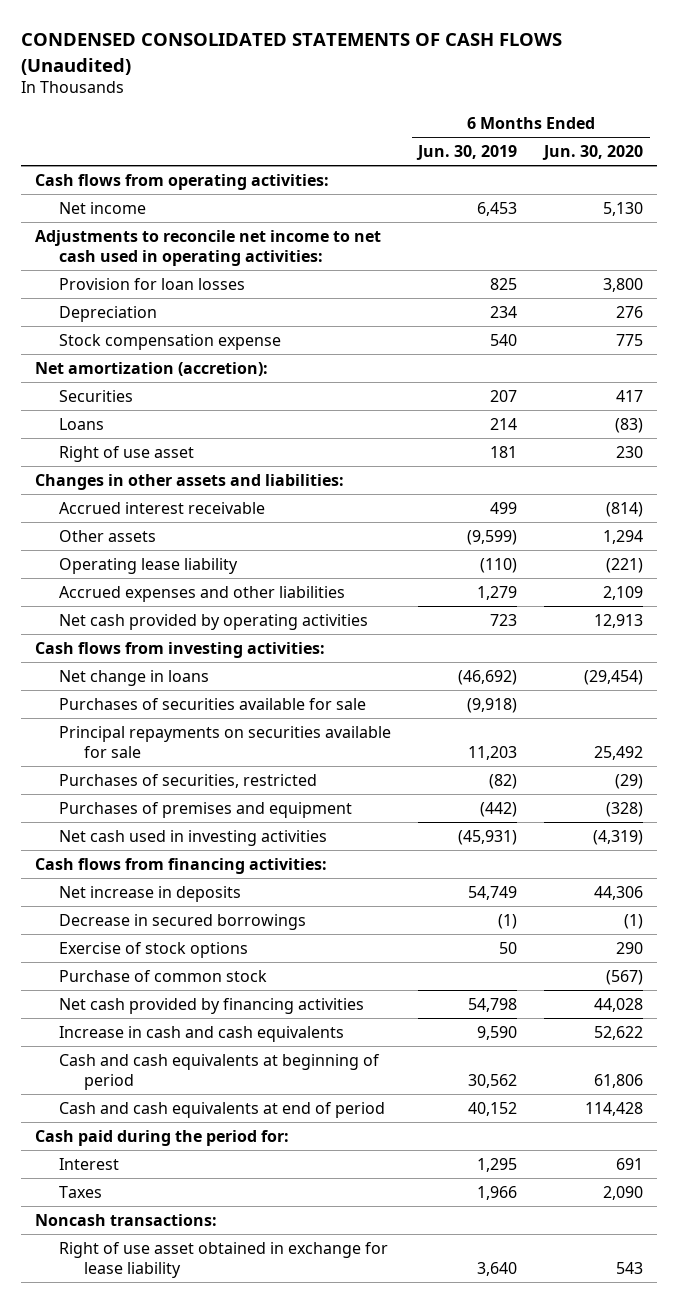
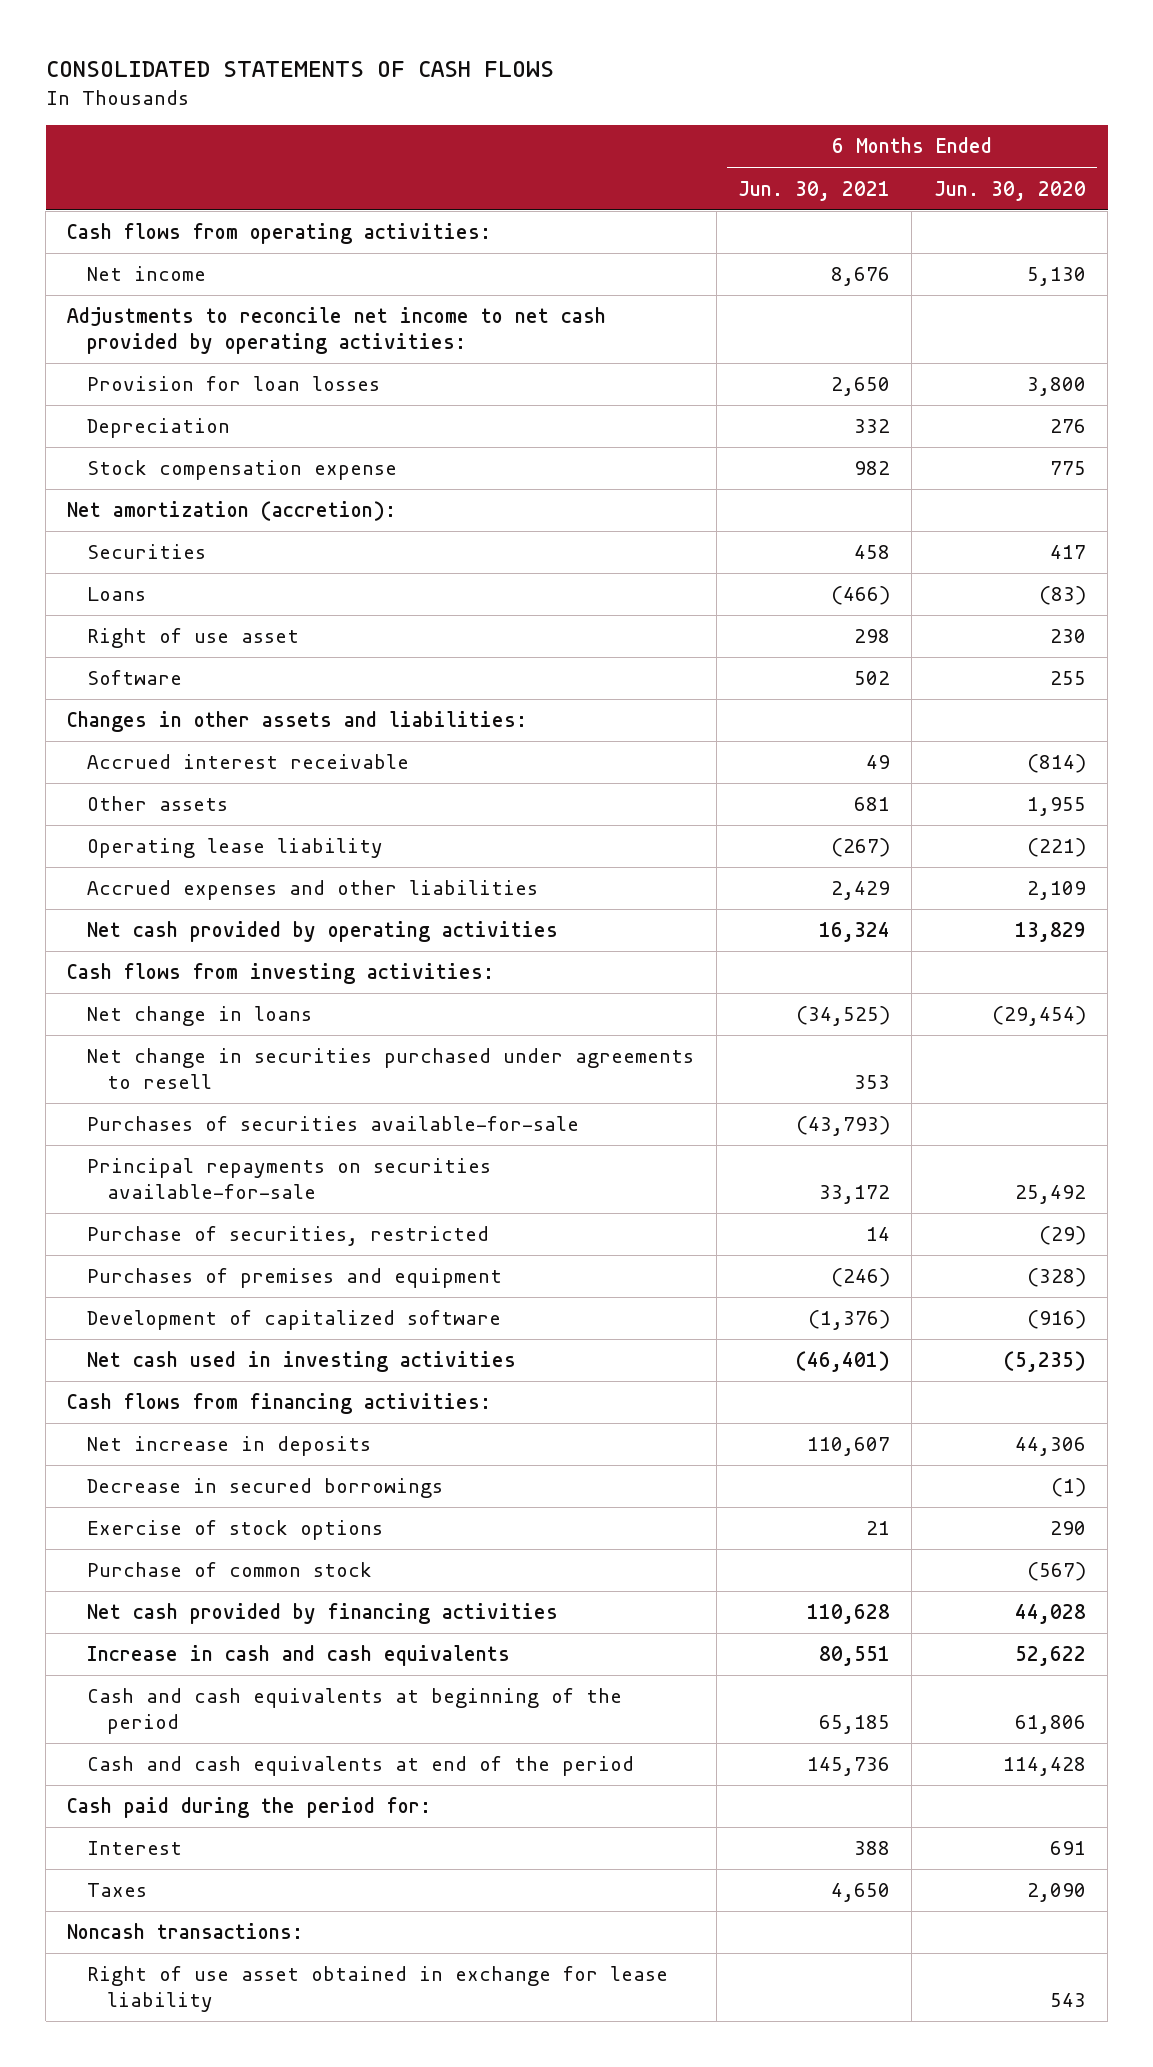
[21,33,563,75] CONDENSED CONSOLIDATED STATEMENTS OF CASH FLOWS (Unaudited) -> [45,61,554,78] CONSOLIDATED STATEMENTS OF CASH FLOWS
[416,145,518,161] Jun. 30, 2019 -> none
none -> [737,180,890,201] Jun. 30, 2021
[34,229,381,267] Adjustments to reconcile net income to net cash used in operating activities: -> [67,307,607,355] Adjustments to reconcile net income to net cash provided by operating activities:
none -> [87,670,183,686] Software
[603,529,644,544] 1,294 -> [1026,797,1086,817] 1,955
[594,613,644,628] 12,913 -> [1014,922,1086,943] 13,829
none -> [87,1048,695,1090] Net change in securities purchased under agreements to resell
[59,697,367,710] Purchases of securities available for sale -> [87,1116,580,1132] Purchases of securities available-for-sale
[59,725,392,759] Principal repayments on securities available for sale -> [87,1158,492,1200] Principal repayments on securities available-for-sale
[59,773,318,788] Purchases of securities, restricted -> [87,1226,490,1247] Purchase of securities, restricted
none -> [87,1310,502,1331] Development of capitalized software
[593,829,644,845] (4,319) -> [1003,1351,1086,1373] (5,235)
[59,1053,381,1091] Cash and cash equivalents at beginning of period -> [87,1688,623,1735] Cash and cash equivalents at beginning of the period
[59,1101,386,1118] Cash and cash equivalents at end of period -> [87,1756,635,1777] Cash and cash equivalents at end of the period

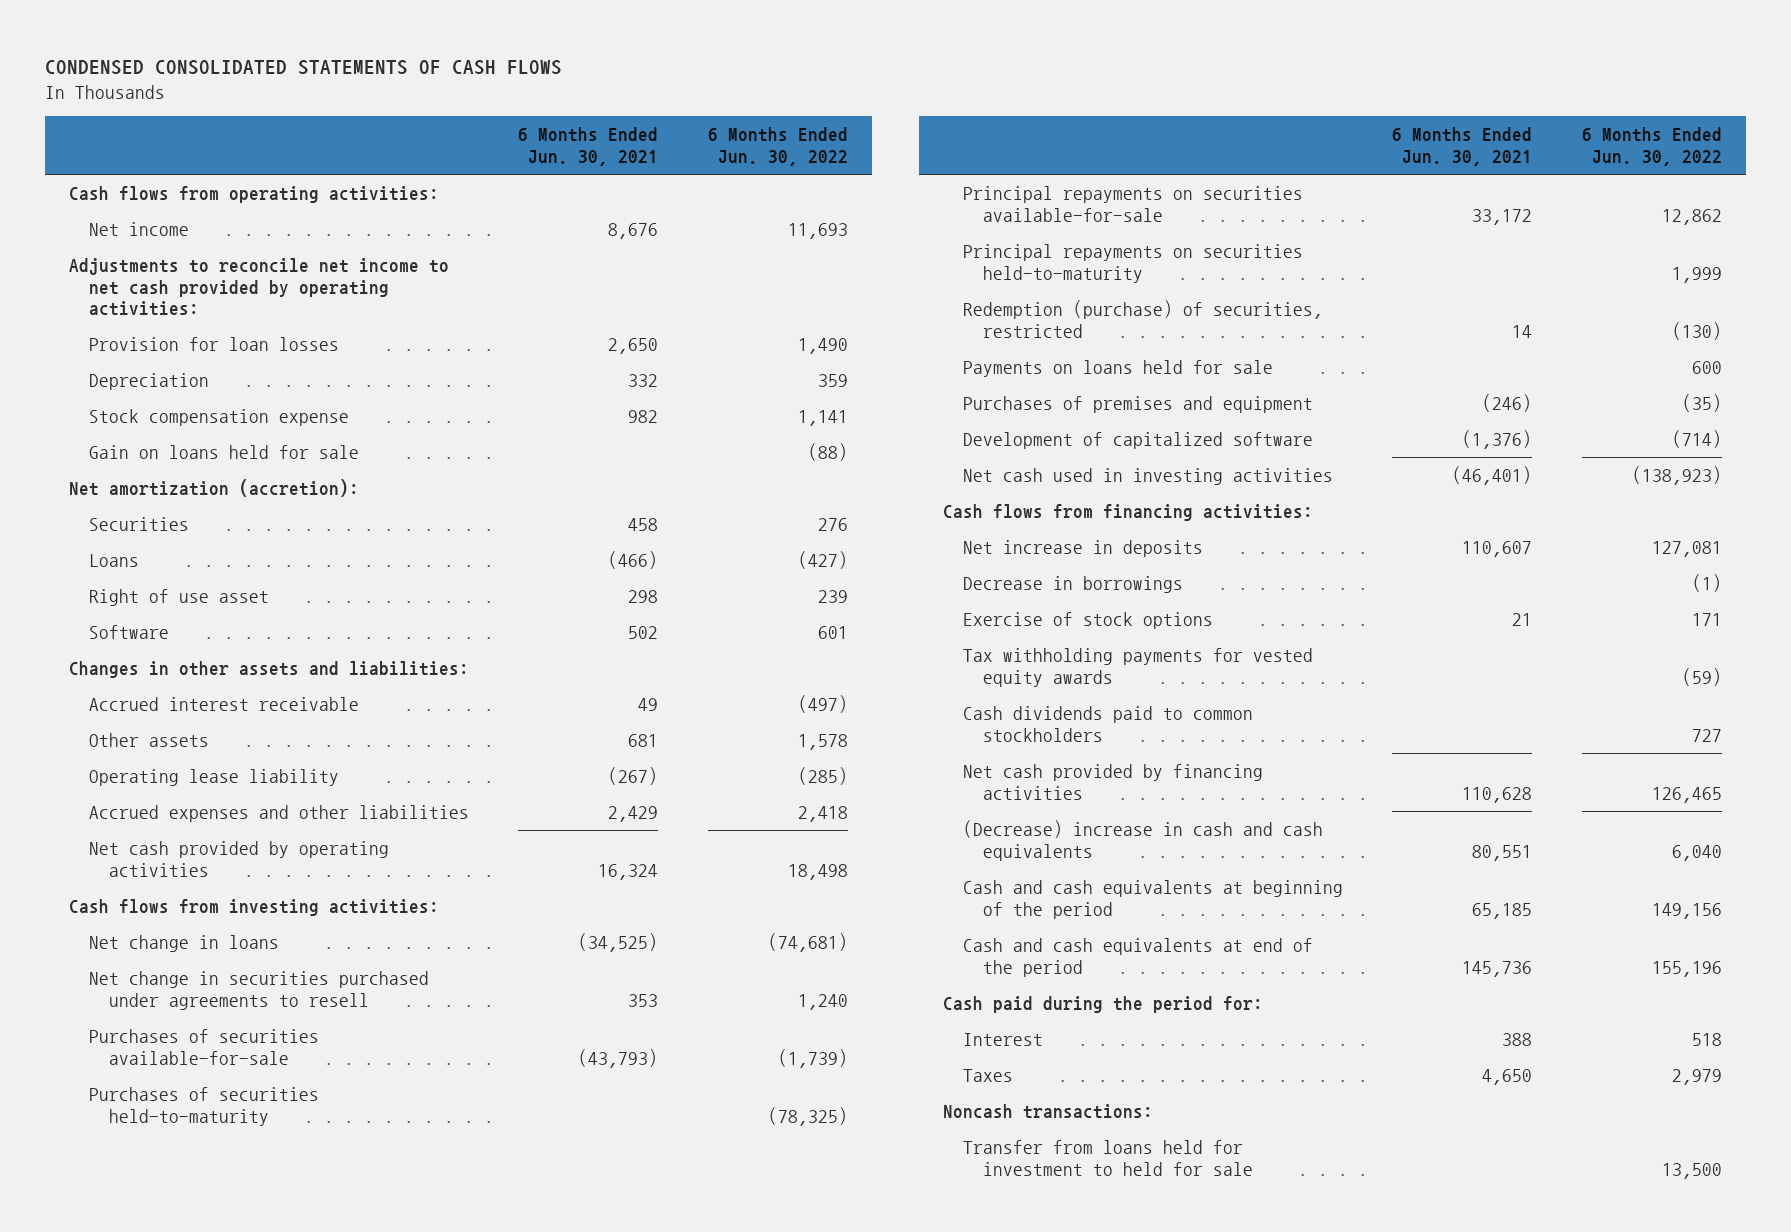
[45,61,554,78] CONSOLIDATED STATEMENTS OF CASH FLOWS -> [44,60,562,76] CONDENSED CONSOLIDATED STATEMENTS OF CASH FLOWS
[933,180,1086,201] Jun. 30, 2020 -> none
none -> [707,127,848,167] 6 Months Ended Jun. 30, 2022
none -> [89,444,360,459] Gain on loans held for sale
none -> [89,1086,320,1126] Purchases of securities held-to-maturity
none -> [963,243,1304,283] Principal repayments on securities held-to-maturity
[87,1226,490,1247] Purchase of securities, restricted -> [963,299,1324,338] Redemption (purchase) of securities, restricted
none -> [963,359,1274,377] Payments on loans held for sale
[87,1478,444,1499] Decrease in secured borrowings -> [963,575,1184,593] Decrease in borrowings
[87,1562,373,1578] Purchase of common stock -> none
none -> [963,647,1314,687] Tax withholding payments for vested equity awards
none -> [963,705,1254,742] Cash dividends paid to common stockholders
[87,1645,511,1667] Increase in cash and cash equivalents -> [963,819,1324,861] (Decrease) increase in cash and cash equivalents
[87,1966,669,2013] Right of use asset obtained in exchange for lease liability -> none
none -> [963,1139,1254,1176] Transfer from loans held for investment to held for sale

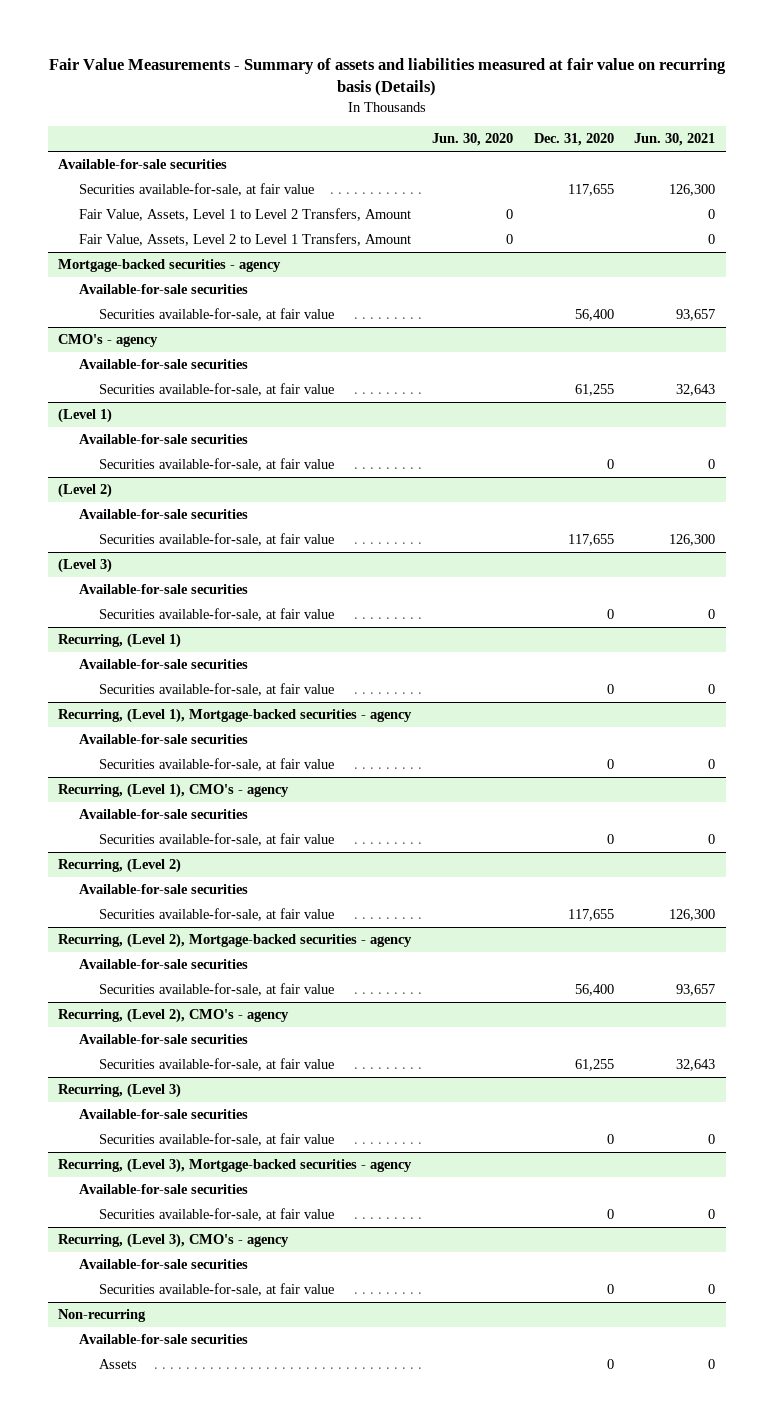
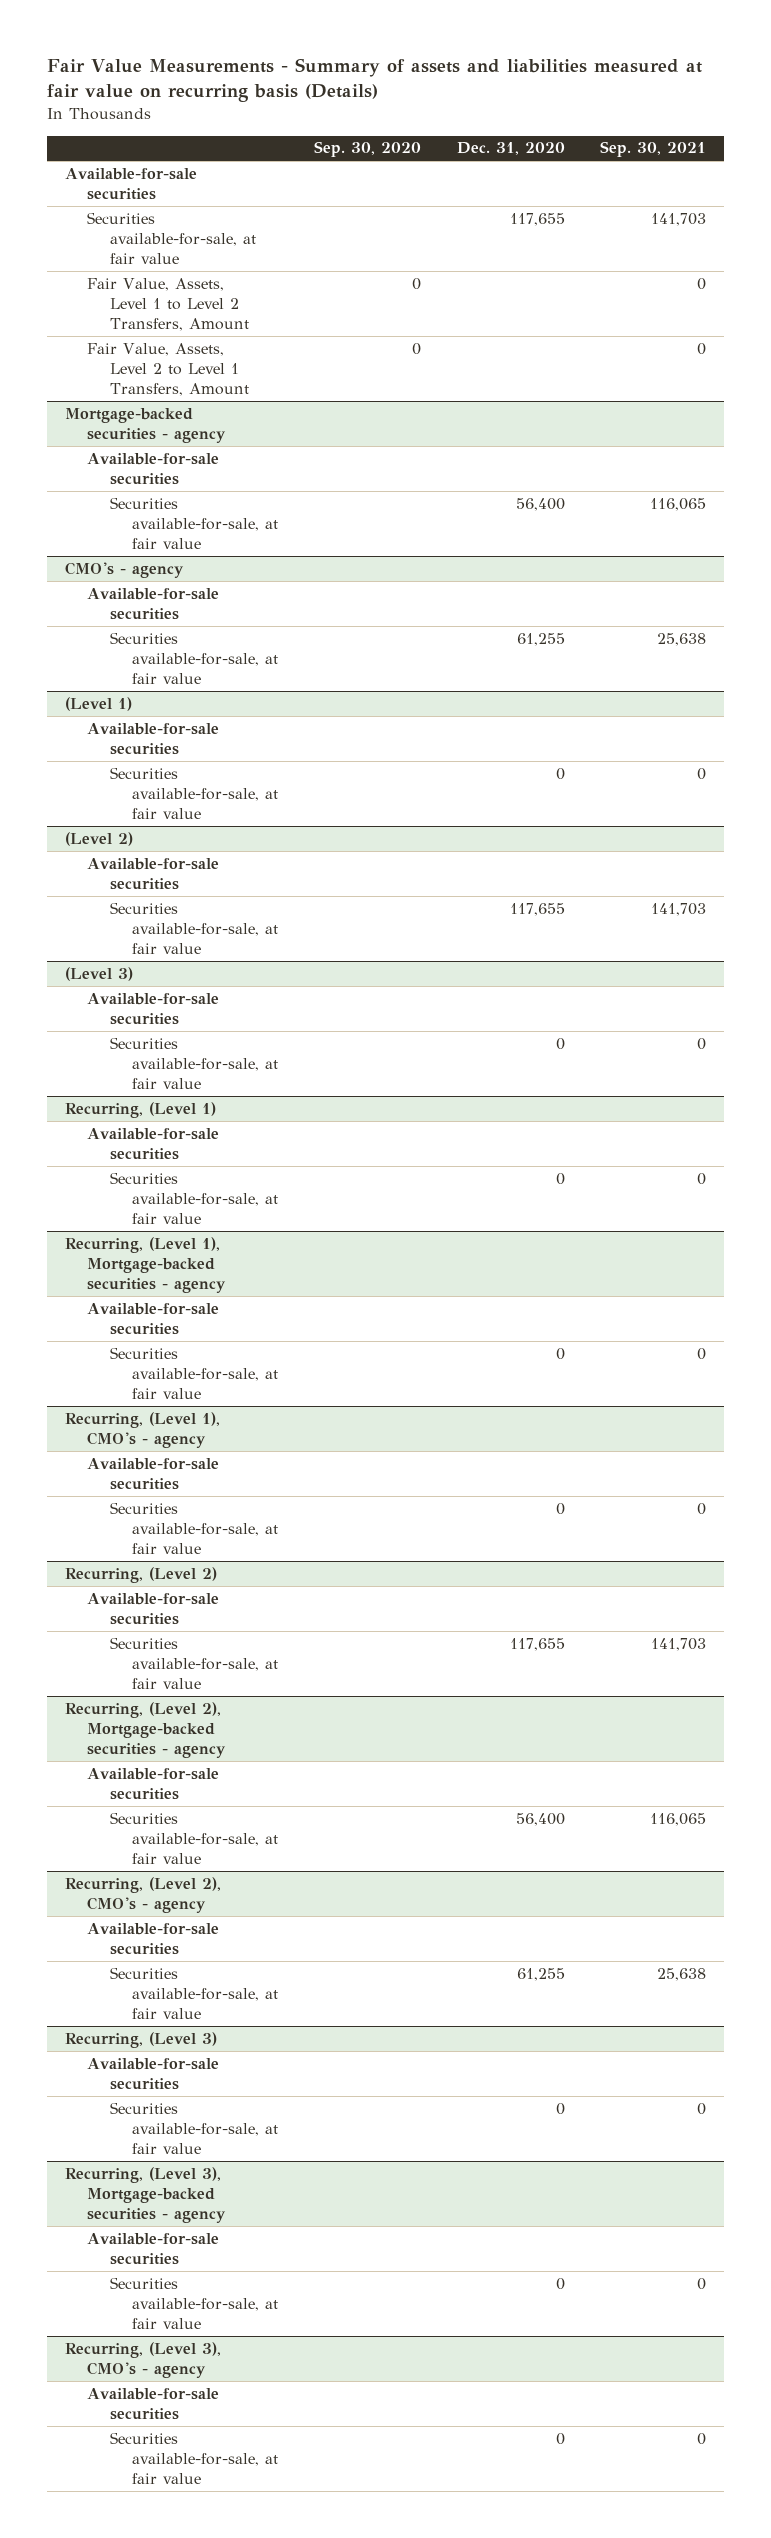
[431,133,513,147] Jun. 30, 2020 -> none
[634,133,716,147] Jun. 30, 2021 -> none
none -> [313,141,421,158] Sep. 30, 2020
none -> [600,141,707,158] Sep. 30, 2021
[58,1309,147,1323] Non-recurring -> none
[78,1334,248,1345] Available-for-sale securities -> none
[99,1359,138,1370] Assets -> none

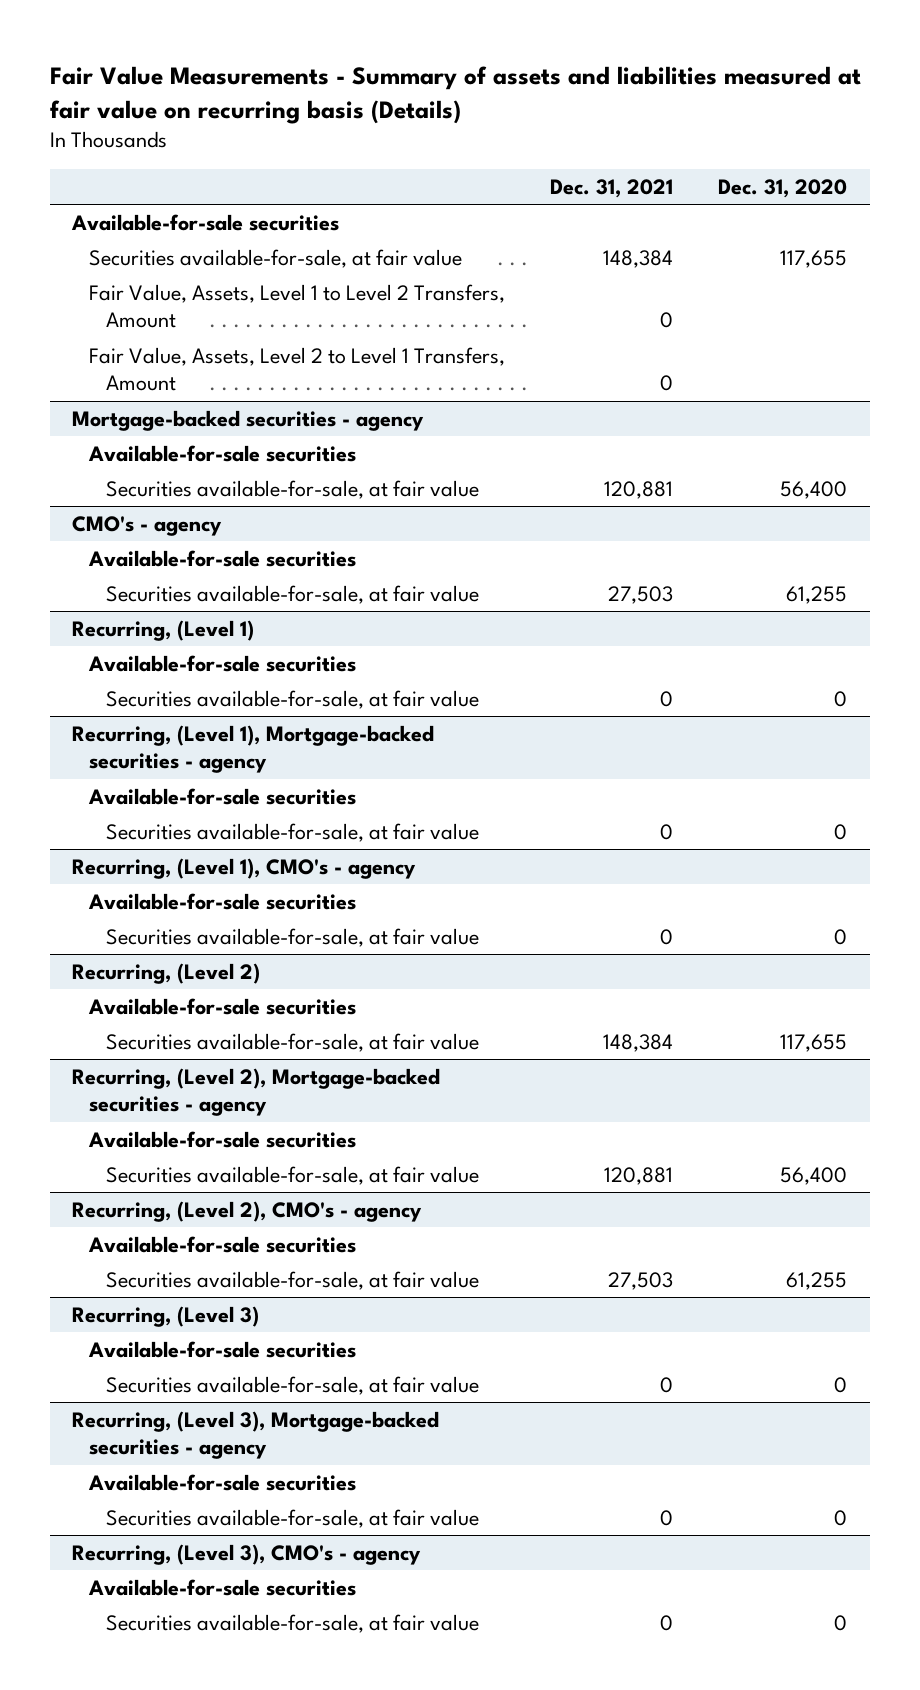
[313,141,421,158] Sep. 30, 2020 -> none
[600,141,707,158] Sep. 30, 2021 -> none
none -> [550,178,674,198] Dec. 31, 2021
[64,696,132,711] (Level 1) -> none
[87,722,220,755] Available-for-sale securities -> none
[109,766,279,819] Securities available-for-sale, at fair value -> none
[64,831,133,846] (Level 2) -> none
[87,857,220,890] Available-for-sale securities -> none
[109,901,279,954] Securities available-for-sale, at fair value -> none
[64,966,133,981] (Level 3) -> none
[87,992,220,1025] Available-for-sale securities -> none
[109,1036,279,1089] Securities available-for-sale, at fair value -> none

